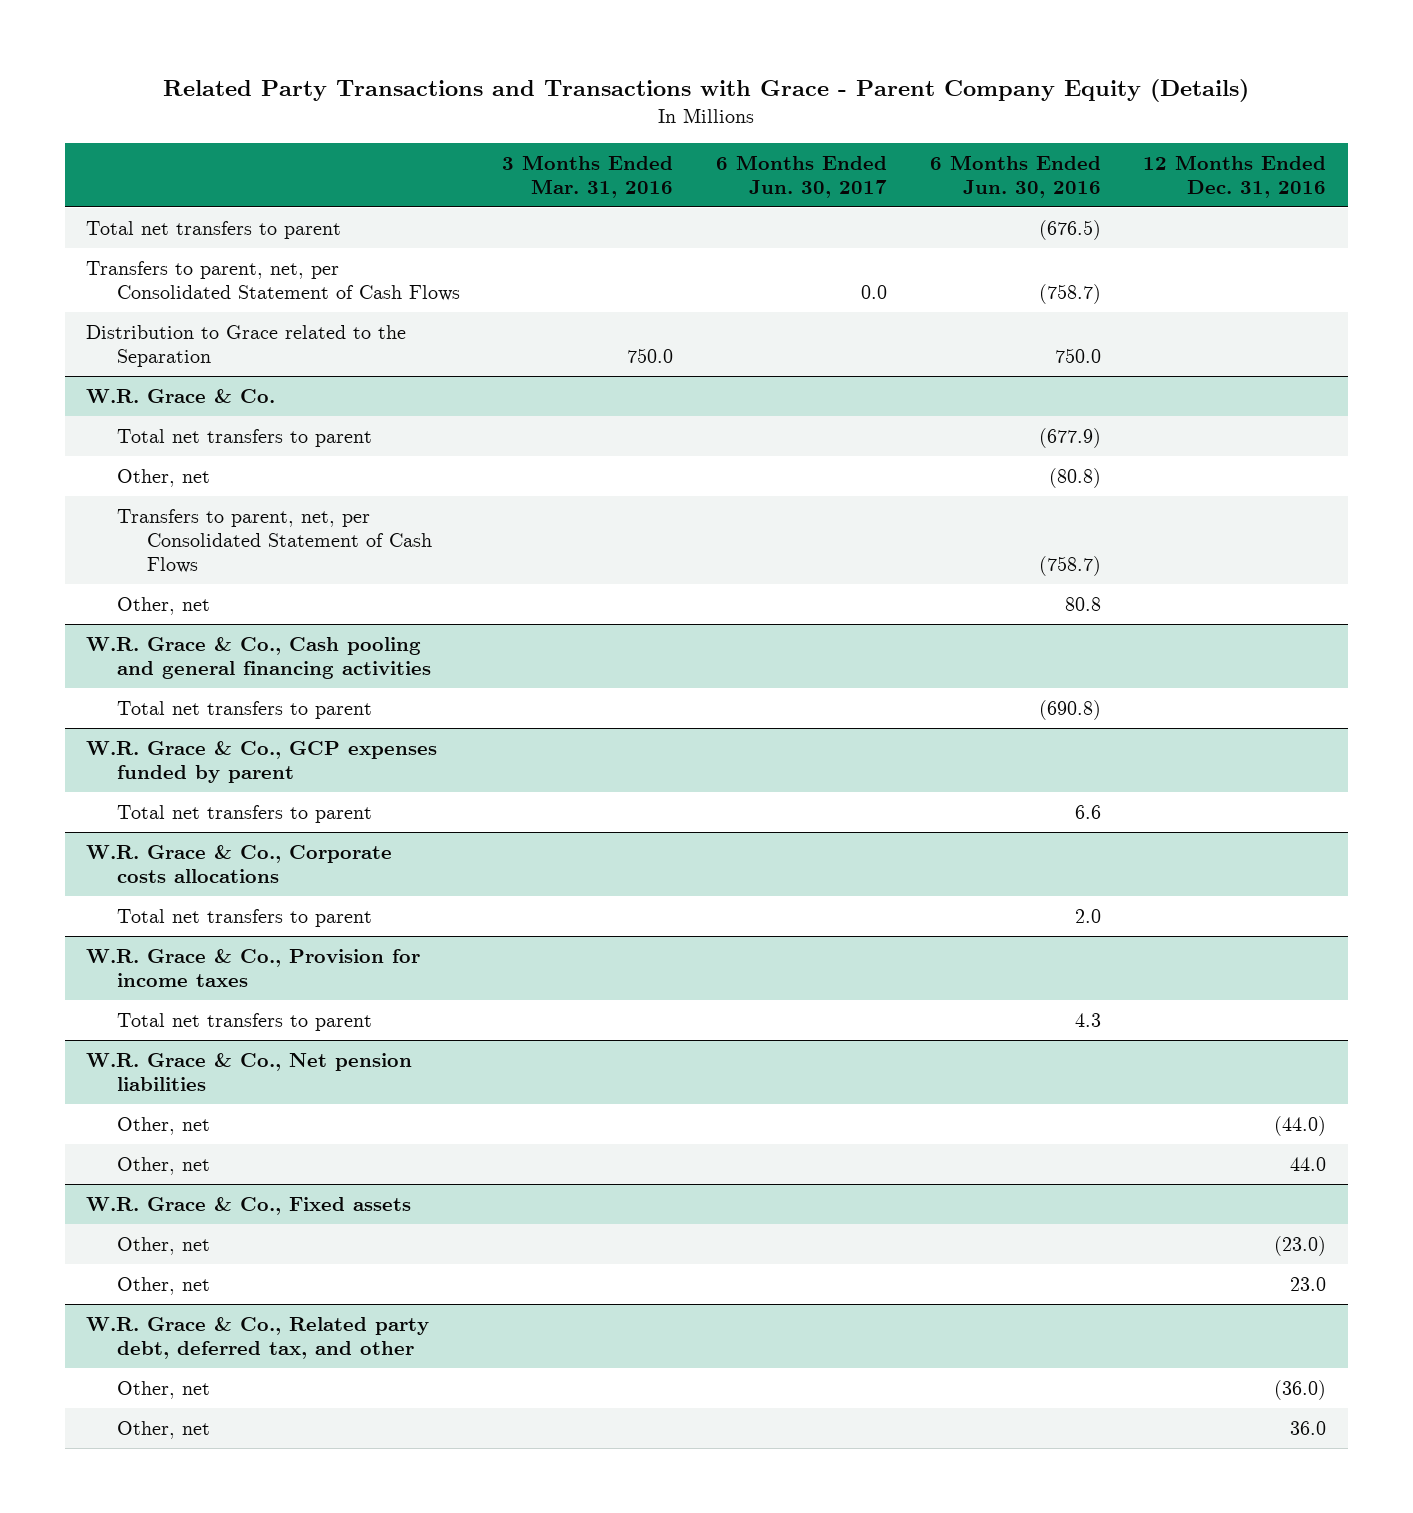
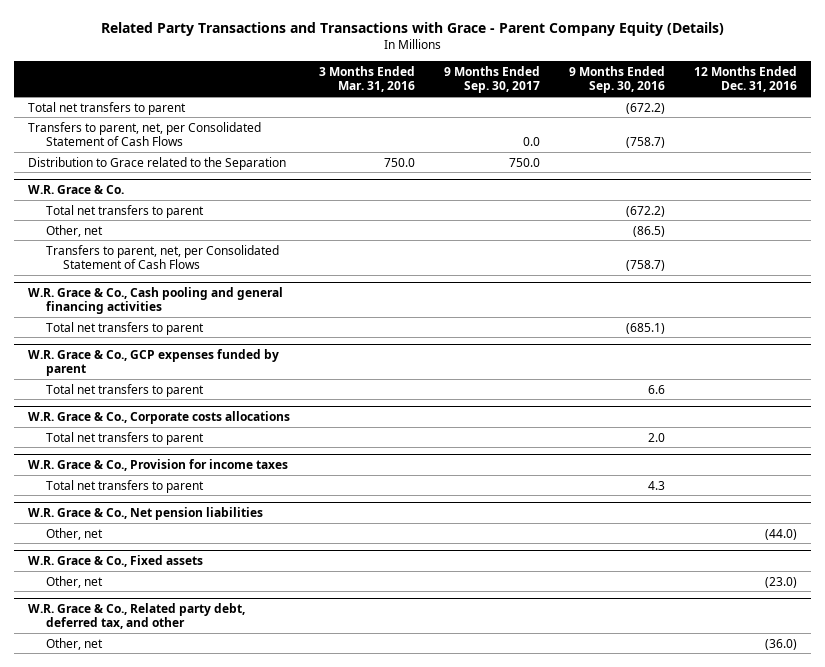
[716,154,888,198] 6 Months Ended Jun. 30, 2017 -> none
[929,154,1101,198] 6 Months Ended Jun. 30, 2016 -> none
none -> [444,65,541,94] 9 Months Ended Sep. 30, 2017
none -> [569,65,666,94] 9 Months Ended Sep. 30, 2016
[116,596,210,615] Other, net -> none
[116,1156,210,1175] Other, net -> none
[116,1276,210,1295] Other, net -> none
[116,1420,210,1439] Other, net -> none

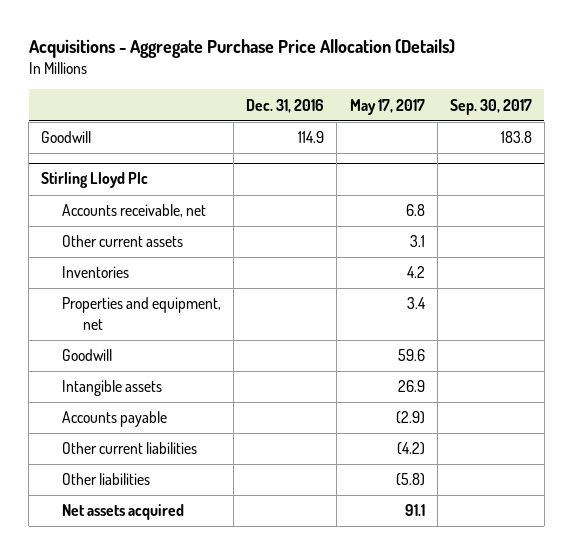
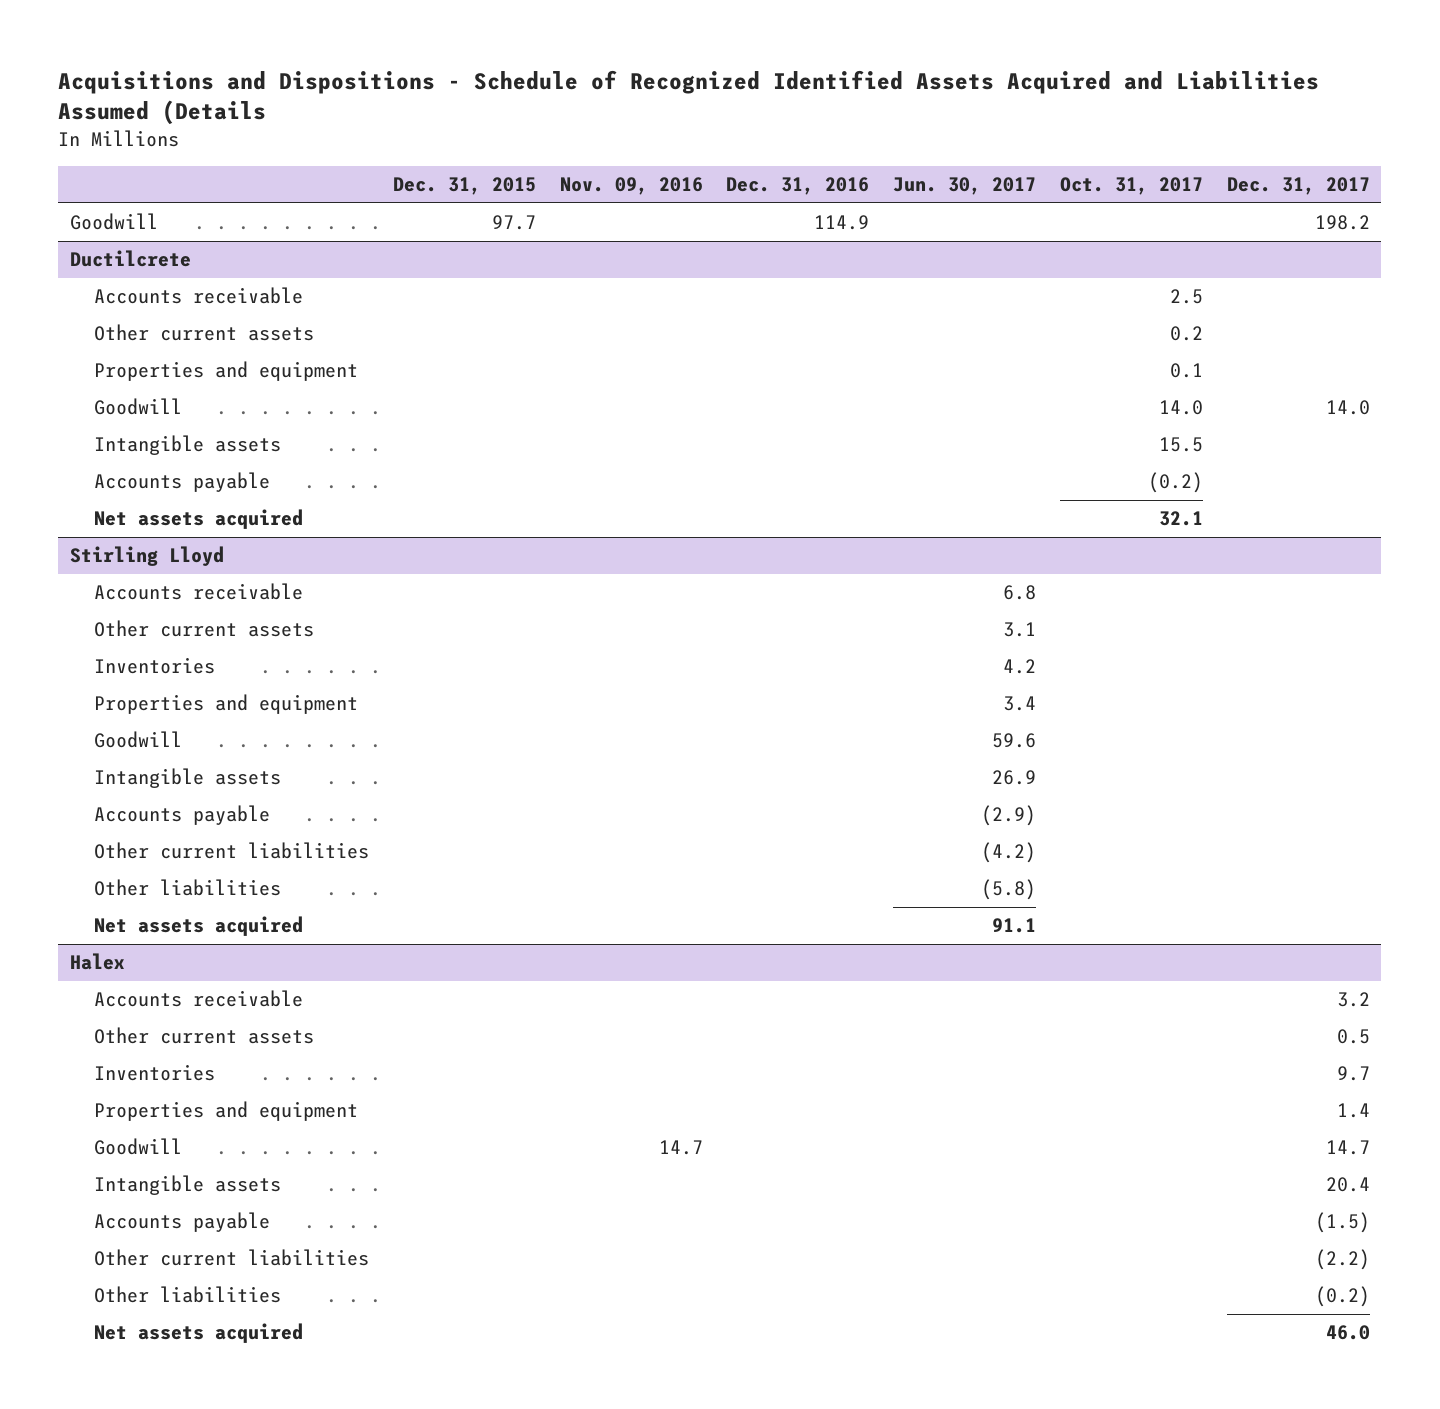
[28,38,455,58] Acquisitions - Aggregate Purchase Price Allocation (Details) -> [58,69,1320,126] Acquisitions and Dispositions - Schedule of Recognized Identified Assets Acquired and Liabilities Assumed (Details
[349,98,425,115] May 17, 2017 -> none
[449,98,532,115] Sep. 30, 2017 -> none
none -> [392,177,536,196] Dec. 31, 2015
none -> [559,177,703,196] Nov. 09, 2016
none -> [893,177,1037,196] Jun. 30, 2017
none -> [1059,177,1203,196] Oct. 31, 2017
none -> [1226,177,1370,196] Dec. 31, 2017
none -> [70,250,192,268] Ductilcrete
none -> [94,287,304,305] Accounts receivable
none -> [94,324,315,342] Other current assets
none -> [94,361,359,382] Properties and equipment
none -> [94,398,183,416] Goodwill
none -> [94,435,282,456] Intangible assets
none -> [94,472,271,493] Accounts payable
none -> [94,509,304,530] Net assets acquired
[41,172,149,189] Stirling Lloyd Plc -> [70,546,225,567] Stirling Lloyd
[62,204,207,218] Accounts receivable, net -> [94,583,304,601] Accounts receivable
[62,297,222,330] Properties and equipment, net -> [94,694,359,715] Properties and equipment
none -> [70,953,126,971] Halex
none -> [94,990,304,1008] Accounts receivable
none -> [94,1027,315,1045] Other current assets
none -> [94,1064,216,1082] Inventories
none -> [94,1101,359,1122] Properties and equipment
none -> [94,1138,183,1156] Goodwill
none -> [94,1175,282,1196] Intangible assets
none -> [94,1212,271,1233] Accounts payable
none -> [94,1249,370,1267] Other current liabilities
none -> [94,1286,282,1304] Other liabilities
none -> [94,1323,304,1344] Net assets acquired

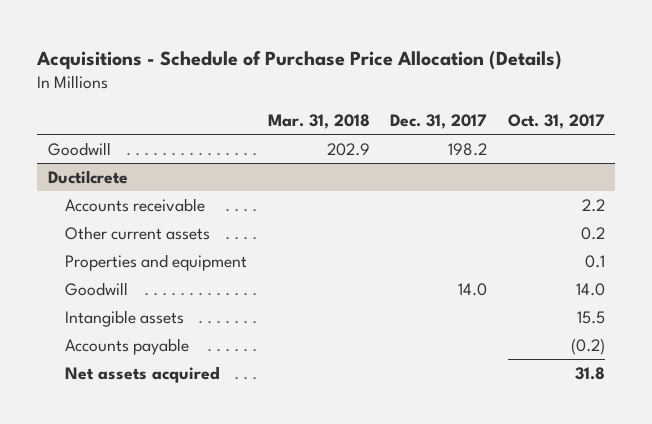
[58,69,1320,126] Acquisitions and Dispositions - Schedule of Recognized Identified Assets Acquired and Liabilities Assumed (Details -> [36,50,563,70] Acquisitions - Schedule of Purchase Price Allocation (Details)
[392,177,536,196] Dec. 31, 2015 -> none
[559,177,703,196] Nov. 09, 2016 -> none
[726,177,870,196] Dec. 31, 2016 -> none
[893,177,1037,196] Jun. 30, 2017 -> none
none -> [267,113,370,129] Mar. 31, 2018
[1169,289,1203,305] 2.5 -> [581,199,605,213] 2.2
[70,546,225,567] Stirling Lloyd -> none
[94,583,304,601] Accounts receivable -> none
[94,620,315,638] Other current assets -> none
[94,657,216,675] Inventories -> none
[94,694,359,715] Properties and equipment -> none
[94,731,183,749] Goodwill -> none
[94,768,282,789] Intangible assets -> none
[94,805,271,826] Accounts payable -> none
[94,842,370,860] Other current liabilities -> none
[94,879,282,897] Other liabilities -> none
[94,916,304,937] Net assets acquired -> none
[70,953,126,971] Halex -> none
[94,990,304,1008] Accounts receivable -> none
[94,1027,315,1045] Other current assets -> none
[94,1064,216,1082] Inventories -> none
[94,1101,359,1122] Properties and equipment -> none
[94,1138,183,1156] Goodwill -> none
[94,1175,282,1196] Intangible assets -> none
[94,1212,271,1233] Accounts payable -> none
[94,1249,370,1267] Other current liabilities -> none
[94,1286,282,1304] Other liabilities -> none
[94,1323,304,1344] Net assets acquired -> none
[1158,511,1203,527] 32.1 -> [574,367,605,381] 31.8

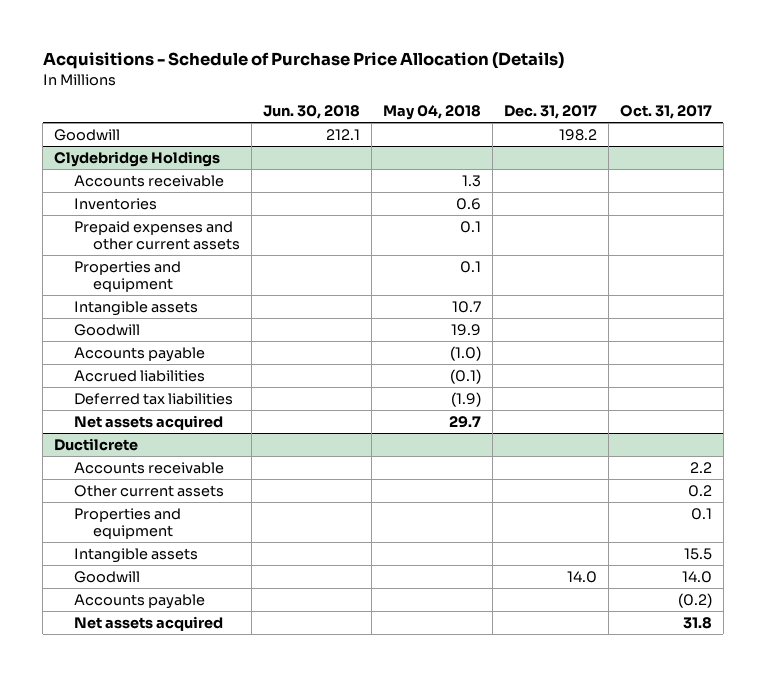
[267,113,370,129] Mar. 31, 2018 -> none
none -> [263,105,361,120] Jun. 30, 2018
none -> [383,105,482,121] May 04, 2018
none -> [54,150,221,167] Clydebridge Holdings
none -> [73,174,224,187] Accounts receivable
none -> [73,197,157,210] Inventories
none -> [73,220,241,250] Prepaid expenses and other current assets
none -> [73,260,181,292] Properties and equipment
none -> [73,300,198,316] Intangible assets
none -> [73,323,140,336] Goodwill
none -> [73,346,205,362] Accounts payable
none -> [73,369,205,382] Accrued liabilities
none -> [73,392,233,405] Deferred tax liabilities
none -> [73,414,223,430] Net assets acquired
[65,282,129,297] Goodwill -> [73,570,140,583] Goodwill

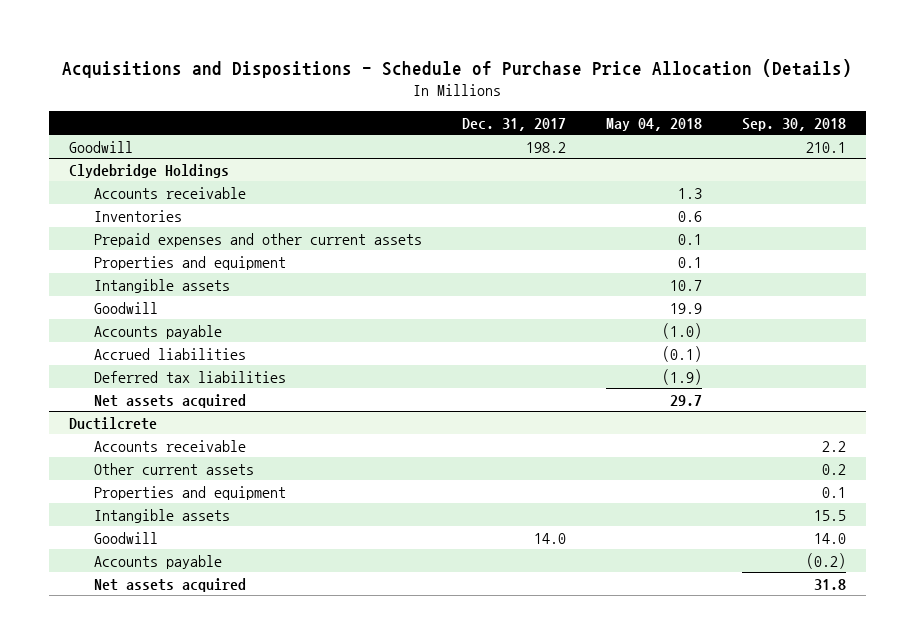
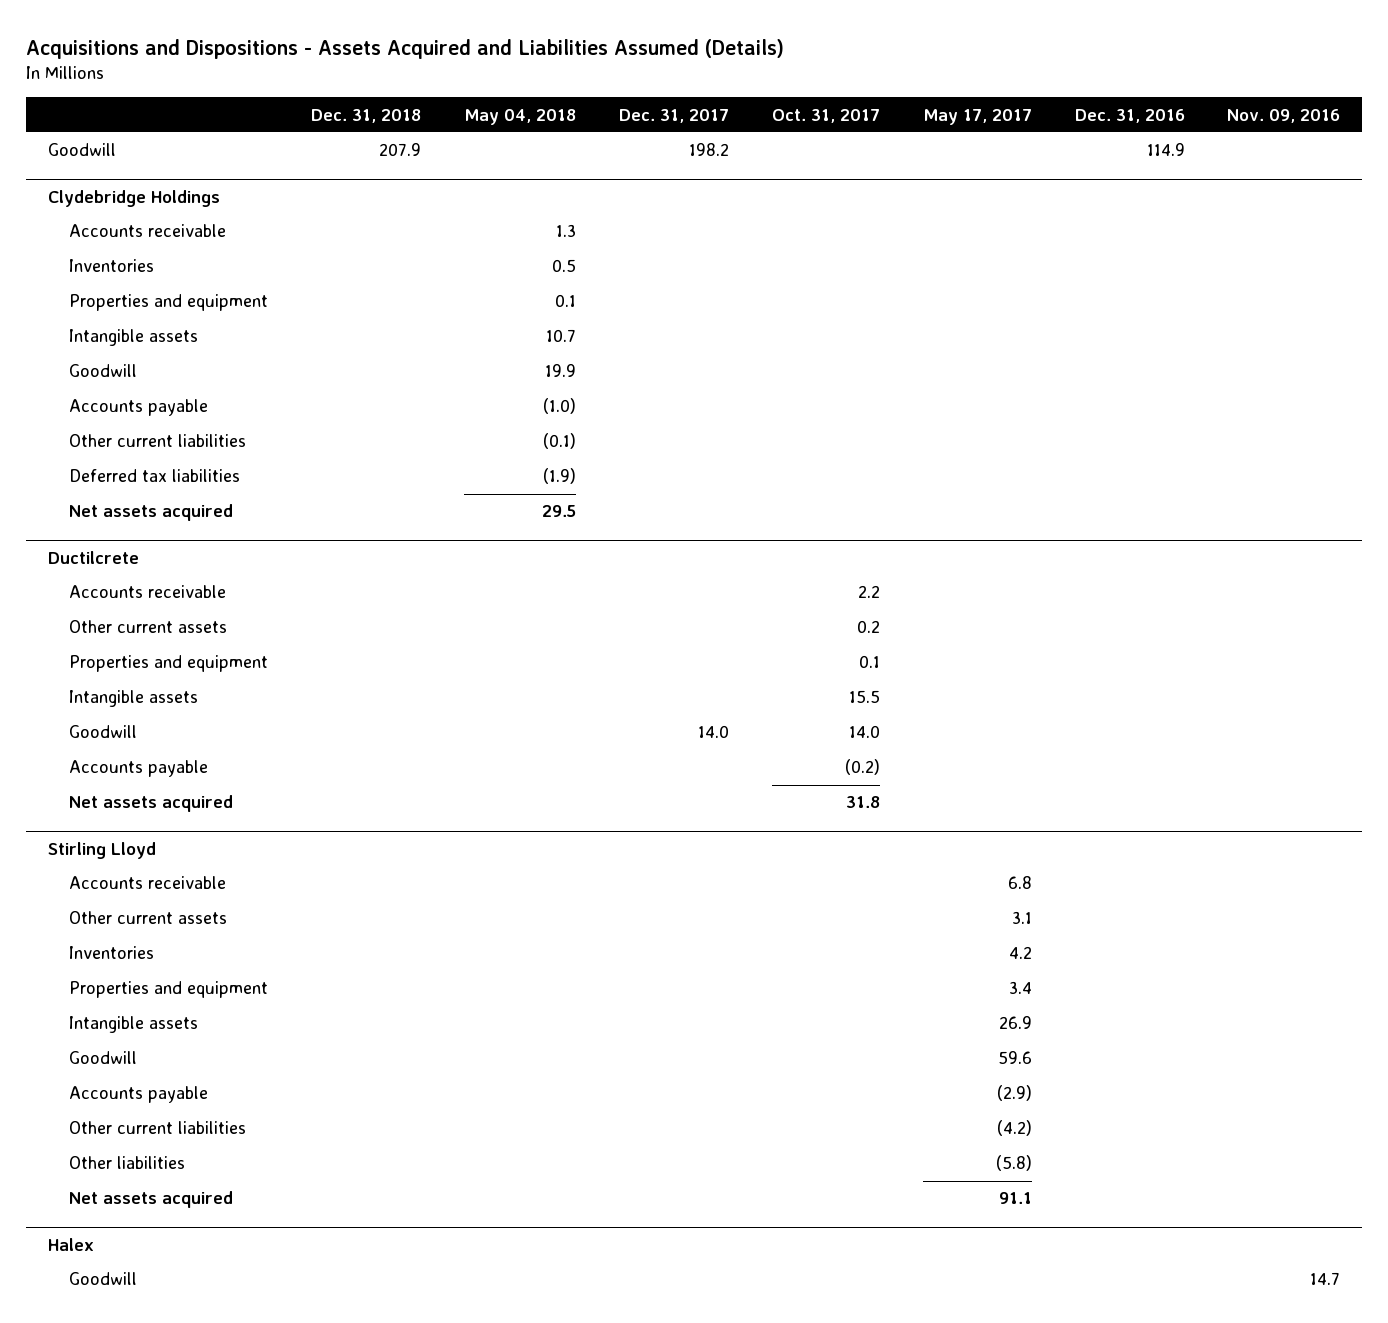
[62,58,853,78] Acquisitions and Dispositions - Schedule of Purchase Price Allocation (Details) -> [26,38,785,59] Acquisitions and Dispositions - Assets Acquired and Liabilities Assumed (Details)
[741,117,846,131] Sep. 30, 2018 -> none
none -> [311,108,422,123] Dec. 31, 2018
none -> [771,108,880,123] Oct. 31, 2017
none -> [922,108,1032,125] May 17, 2017
none -> [1074,108,1185,123] Dec. 31, 2016
none -> [1227,108,1341,123] Nov. 09, 2016
[94,232,423,247] Prepaid expenses and other current assets -> none
[677,210,702,222] 0.6 -> [552,259,577,273] 0.5
[94,347,247,360] Accrued liabilities -> none
none -> [69,434,247,448] Other current liabilities
[669,394,702,406] 29.7 -> [542,505,577,518] 29.5
none -> [47,841,156,859] Stirling Lloyd
none -> [69,876,227,890] Accounts receivable
none -> [69,911,228,925] Other current assets
none -> [69,946,155,960] Inventories
none -> [69,981,269,999] Properties and equipment
none -> [69,1016,199,1034] Intangible assets
none -> [69,1051,138,1065] Goodwill
none -> [69,1086,209,1104] Accounts payable
none -> [69,1121,247,1135] Other current liabilities
none -> [69,1156,186,1170] Other liabilities
none -> [69,1191,234,1209] Net assets acquired
none -> [47,1237,94,1251] Halex
none -> [69,1272,138,1286] Goodwill

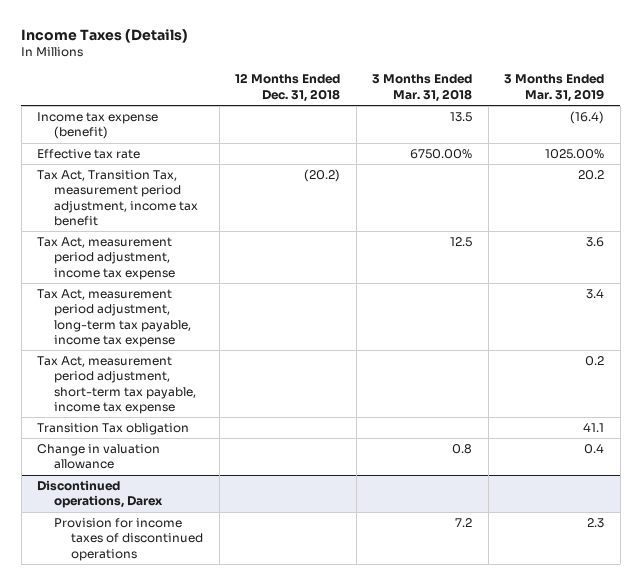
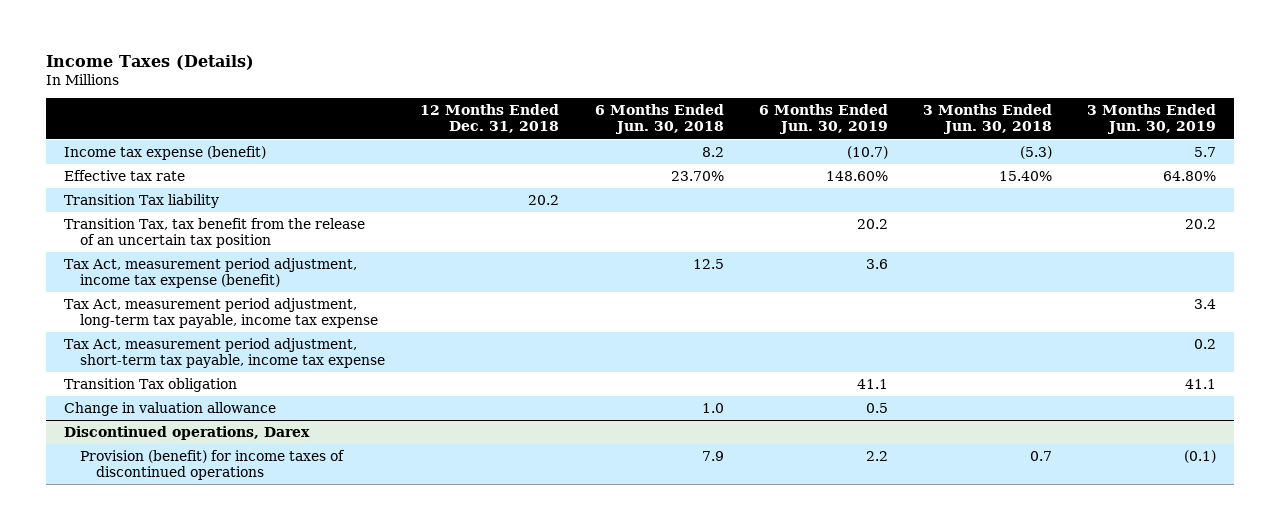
[372,74,473,102] 3 Months Ended Mar. 31, 2018 -> none
[504,74,605,102] 3 Months Ended Mar. 31, 2019 -> none
none -> [594,104,724,135] 6 Months Ended Jun. 30, 2018
none -> [758,104,888,135] 6 Months Ended Jun. 30, 2019
none -> [923,104,1053,135] 3 Months Ended Jun. 30, 2018
none -> [1087,104,1217,135] 3 Months Ended Jun. 30, 2019
[37,170,199,227] Tax Act, Transition Tax, measurement period adjustment, income tax benefit -> [63,194,219,209] Transition Tax liability
[304,169,341,183] (20.2) -> [528,195,560,206] 20.2
none -> [63,218,365,249] Transition Tax, tax benefit from the release of an uncertain tax position
[37,237,176,280] Tax Act, measurement period adjustment, income tax expense -> [63,258,357,289] Tax Act, measurement period adjustment, income tax expense (benefit)
[54,518,204,561] Provision for income taxes of discontinued operations -> [80,450,346,481] Provision (benefit) for income taxes of discontinued operations

